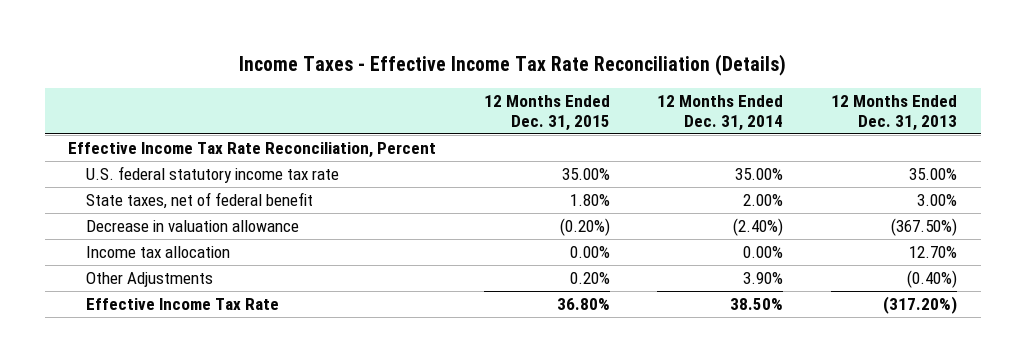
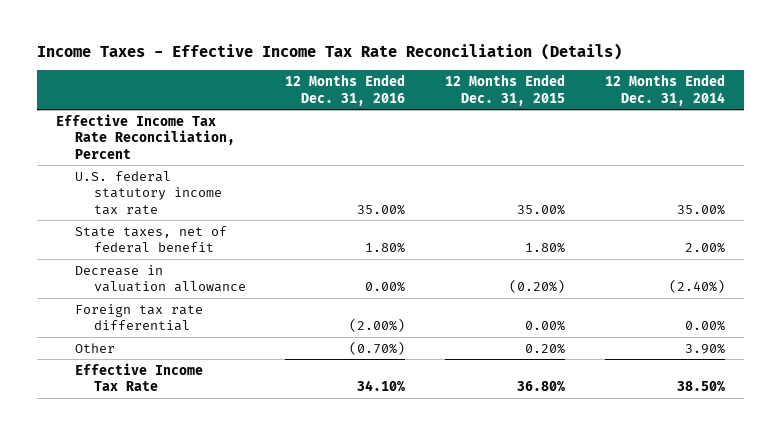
[830,94,957,131] 12 Months Ended Dec. 31, 2013 -> none
none -> [285,74,406,106] 12 Months Ended Dec. 31, 2016
[86,245,231,258] Income tax allocation -> [74,303,203,332] Foreign tax rate differential
[86,271,214,287] Other Adjustments -> [74,342,115,353] Other

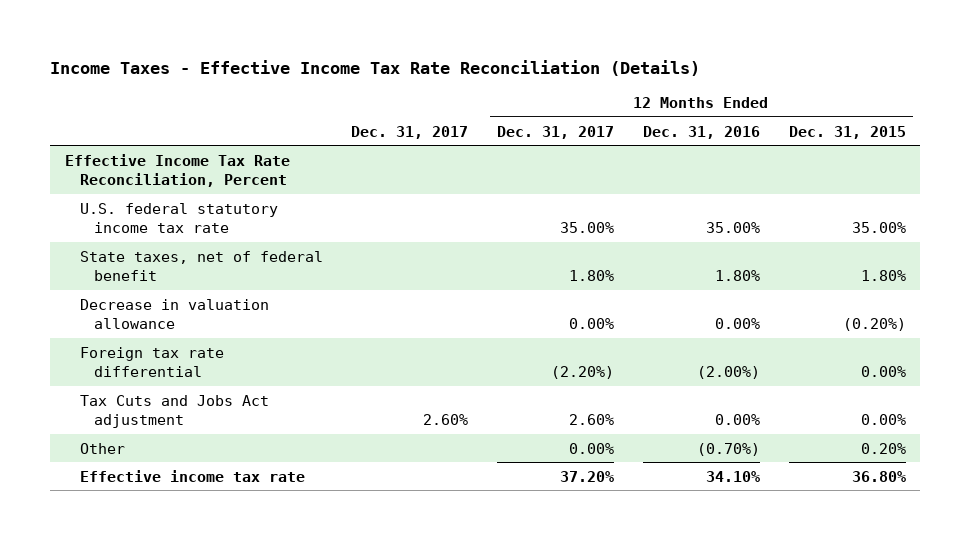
[604,74,725,106] 12 Months Ended Dec. 31, 2014 -> none
none -> [351,125,469,139] Dec. 31, 2017
none -> [497,125,615,139] Dec. 31, 2017
none -> [79,394,269,429] Tax Cuts and Jobs Act adjustment
[74,362,203,392] Effective Income Tax Rate -> [79,469,305,482] Effective income tax rate

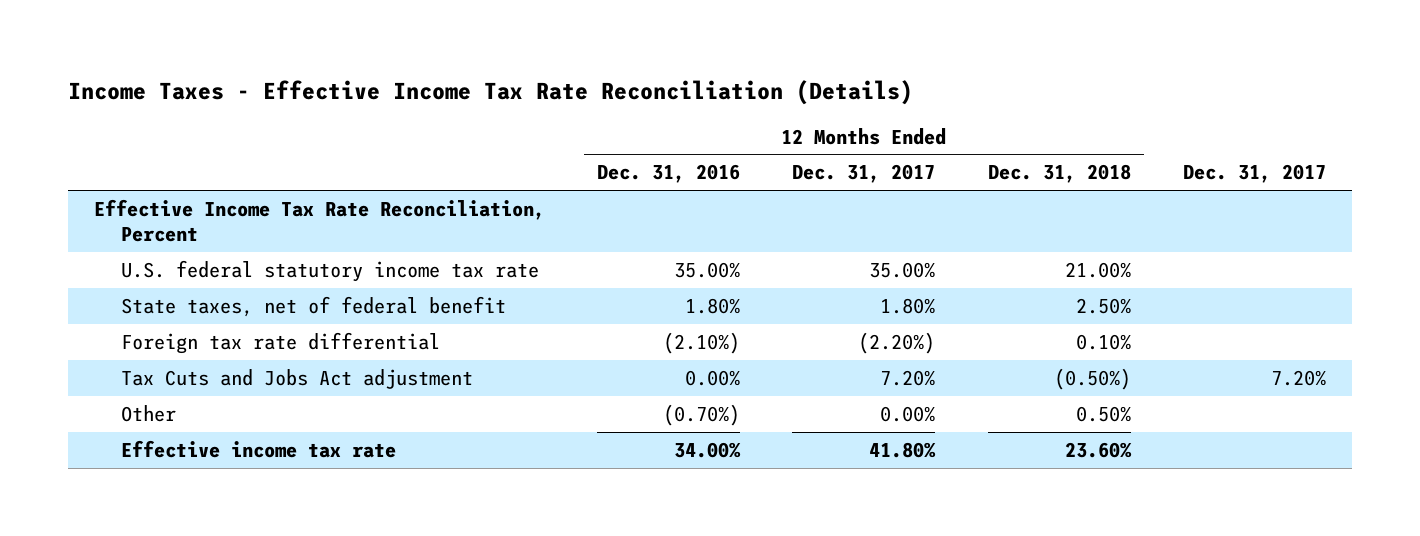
[788,125,906,139] Dec. 31, 2015 -> none
none -> [987,164,1131,184] Dec. 31, 2018
[79,298,269,330] Decrease in valuation allowance -> none
[696,366,760,380] (2.00%) -> [663,331,741,354] (2.10%)
[423,414,469,426] 2.60% -> [1270,369,1326,386] 7.20%
[569,414,615,426] 2.60% -> [880,369,936,386] 7.20%
[560,470,615,482] 37.20% -> [869,441,937,458] 41.80%
[705,470,760,482] 34.10% -> [674,441,742,458] 34.00%

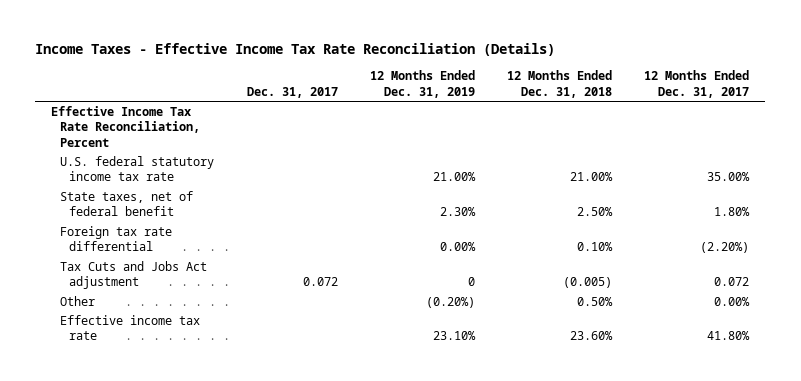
[597,164,741,184] Dec. 31, 2016 -> none
none -> [369,70,475,98] 12 Months Ended Dec. 31, 2019
[880,369,936,386] 7.20% -> [714,277,750,287] 0.072
[1053,367,1131,390] (0.50%) -> [562,277,612,289] (0.005)
[1270,369,1326,386] 7.20% -> [302,277,338,287] 0.072

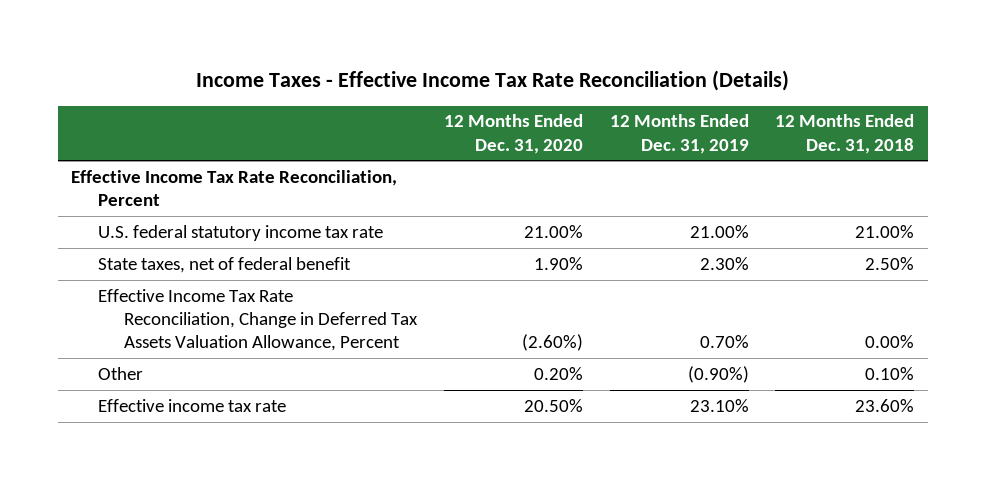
[246,86,338,98] Dec. 31, 2017 -> none
[644,70,750,98] 12 Months Ended Dec. 31, 2017 -> none
none -> [443,114,583,154] 12 Months Ended Dec. 31, 2020
[60,226,173,252] Foreign tax rate differential -> none
[60,261,208,290] Tax Cuts and Jobs Act adjustment -> none
none -> [97,288,419,352] Effective Income Tax Rate Reconciliation, Change in Deferred Tax Assets Valuation Allowance, Percent
[425,297,475,309] (0.20%) -> [687,365,749,383] (0.90%)
[576,297,613,307] 0.50% -> [865,366,915,380] 0.10%

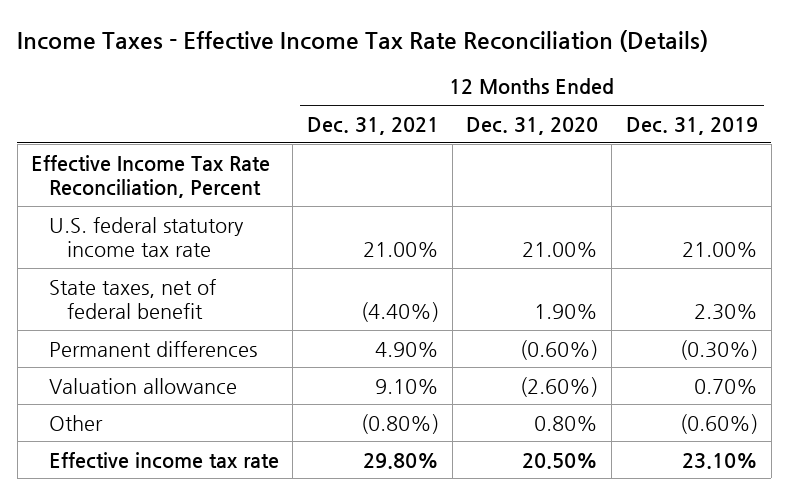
[775,114,915,154] 12 Months Ended Dec. 31, 2018 -> none
none -> [306,116,439,135] Dec. 31, 2021
none -> [48,340,257,357] Permanent differences
[97,288,419,352] Effective Income Tax Rate Reconciliation, Change in Deferred Tax Assets Valuation Allowance, Percent -> [48,377,237,394] Valuation allowance
[533,366,583,380] 0.20% -> [534,415,599,431] 0.80%
[687,365,749,383] (0.90%) -> [679,413,758,434] (0.60%)

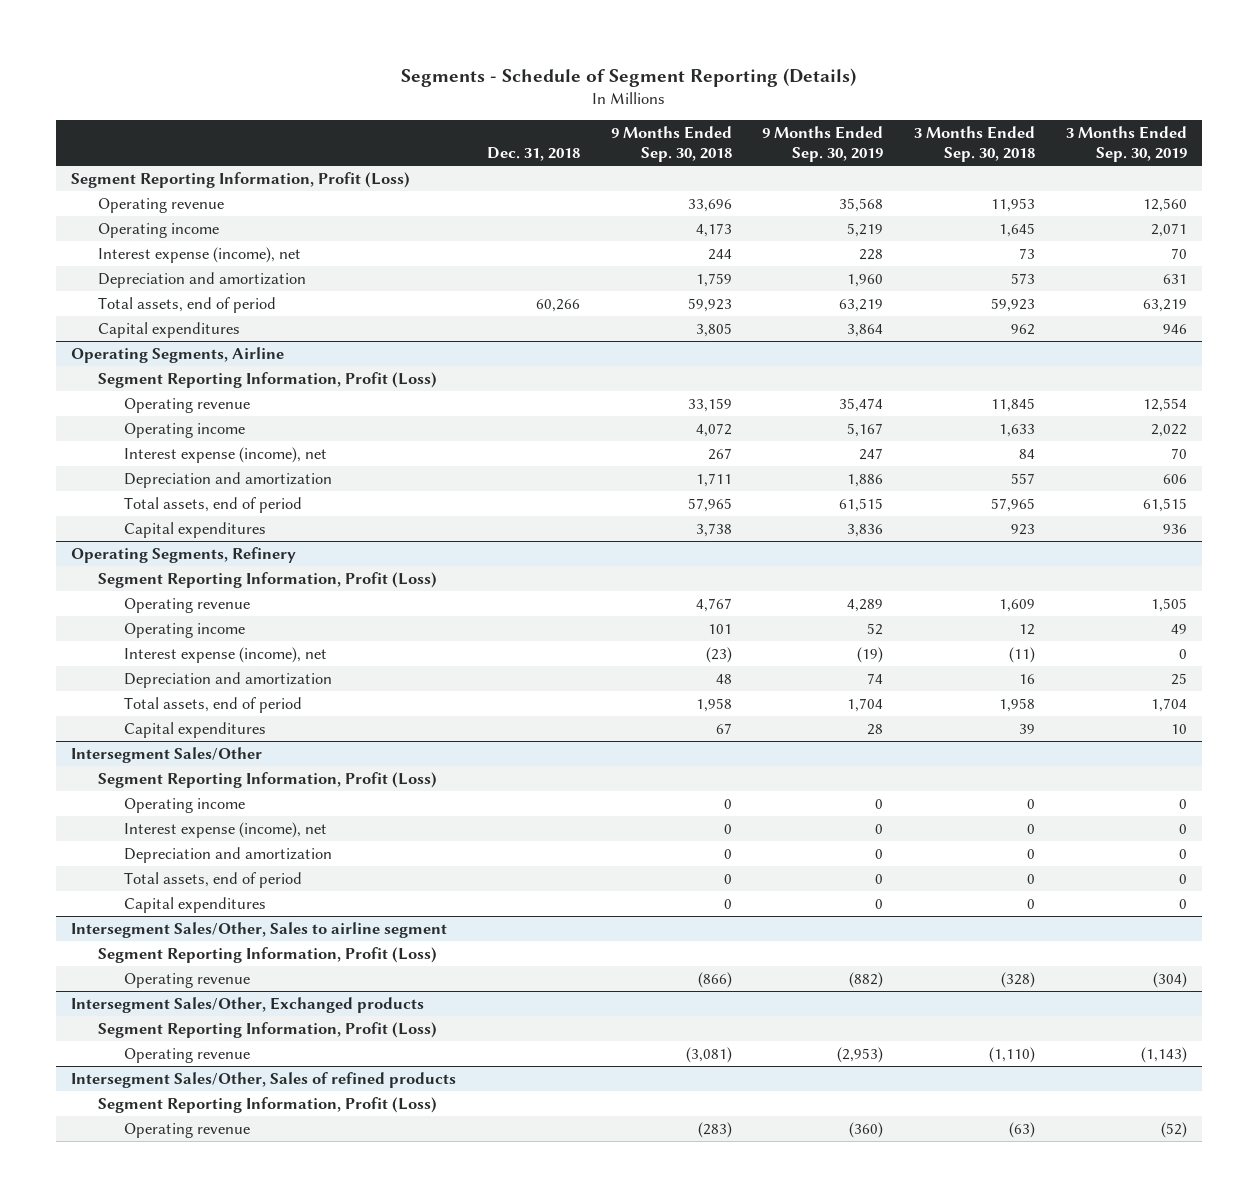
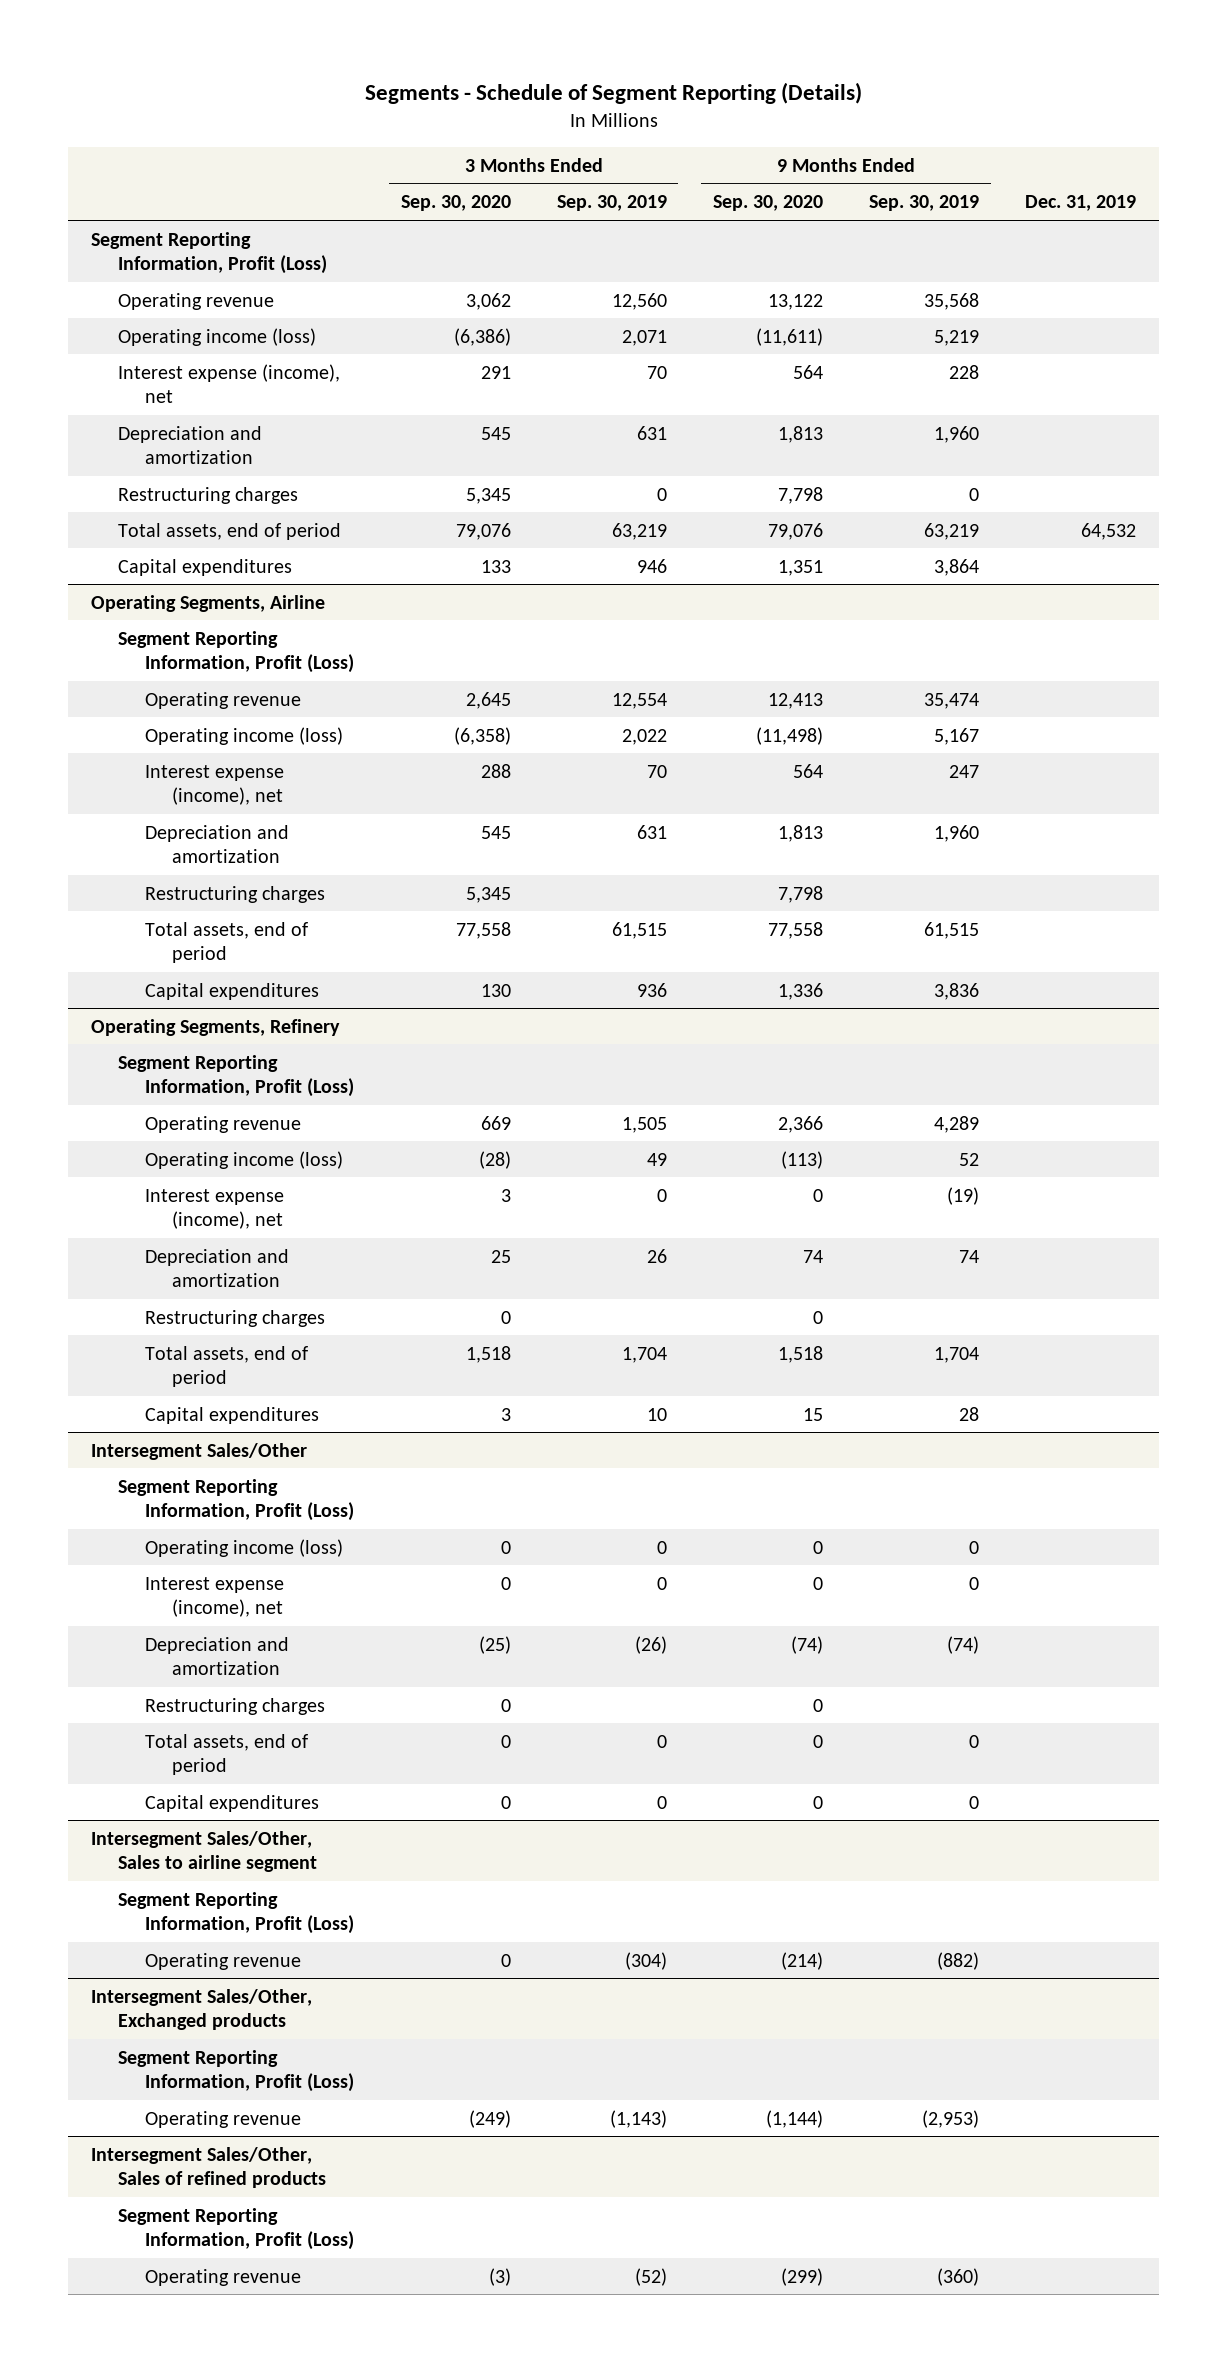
[486,147,580,162] Dec. 31, 2018 -> none
[610,126,732,163] 9 Months Ended Sep. 30, 2018 -> none
[914,126,1036,163] 3 Months Ended Sep. 30, 2018 -> none
none -> [400,195,511,212] Sep. 30, 2020
none -> [712,195,823,212] Sep. 30, 2020
none -> [1025,195,1137,212] Dec. 31, 2019
[97,223,219,239] Operating income -> [118,327,317,346] Operating income (loss)
none -> [118,486,299,504] Restructuring charges
[123,423,245,439] Operating income -> [145,726,344,745] Operating income (loss)
[847,474,884,488] 1,886 -> [934,824,980,842] 1,960
[1162,474,1187,485] 606 -> [636,824,667,839] 631
none -> [145,885,326,903] Restructuring charges
[123,623,245,639] Operating income -> [145,1150,344,1169] Operating income (loss)
[1170,673,1187,686] 25 -> [646,1248,667,1263] 26
none -> [145,1309,326,1327] Restructuring charges
[123,798,245,814] Operating income -> [145,1538,344,1557] Operating income (loss)
[875,849,884,860] 0 -> [947,1635,980,1654] (74)
[1178,849,1187,860] 0 -> [634,1635,667,1654] (26)
none -> [145,1697,326,1715] Restructuring charges

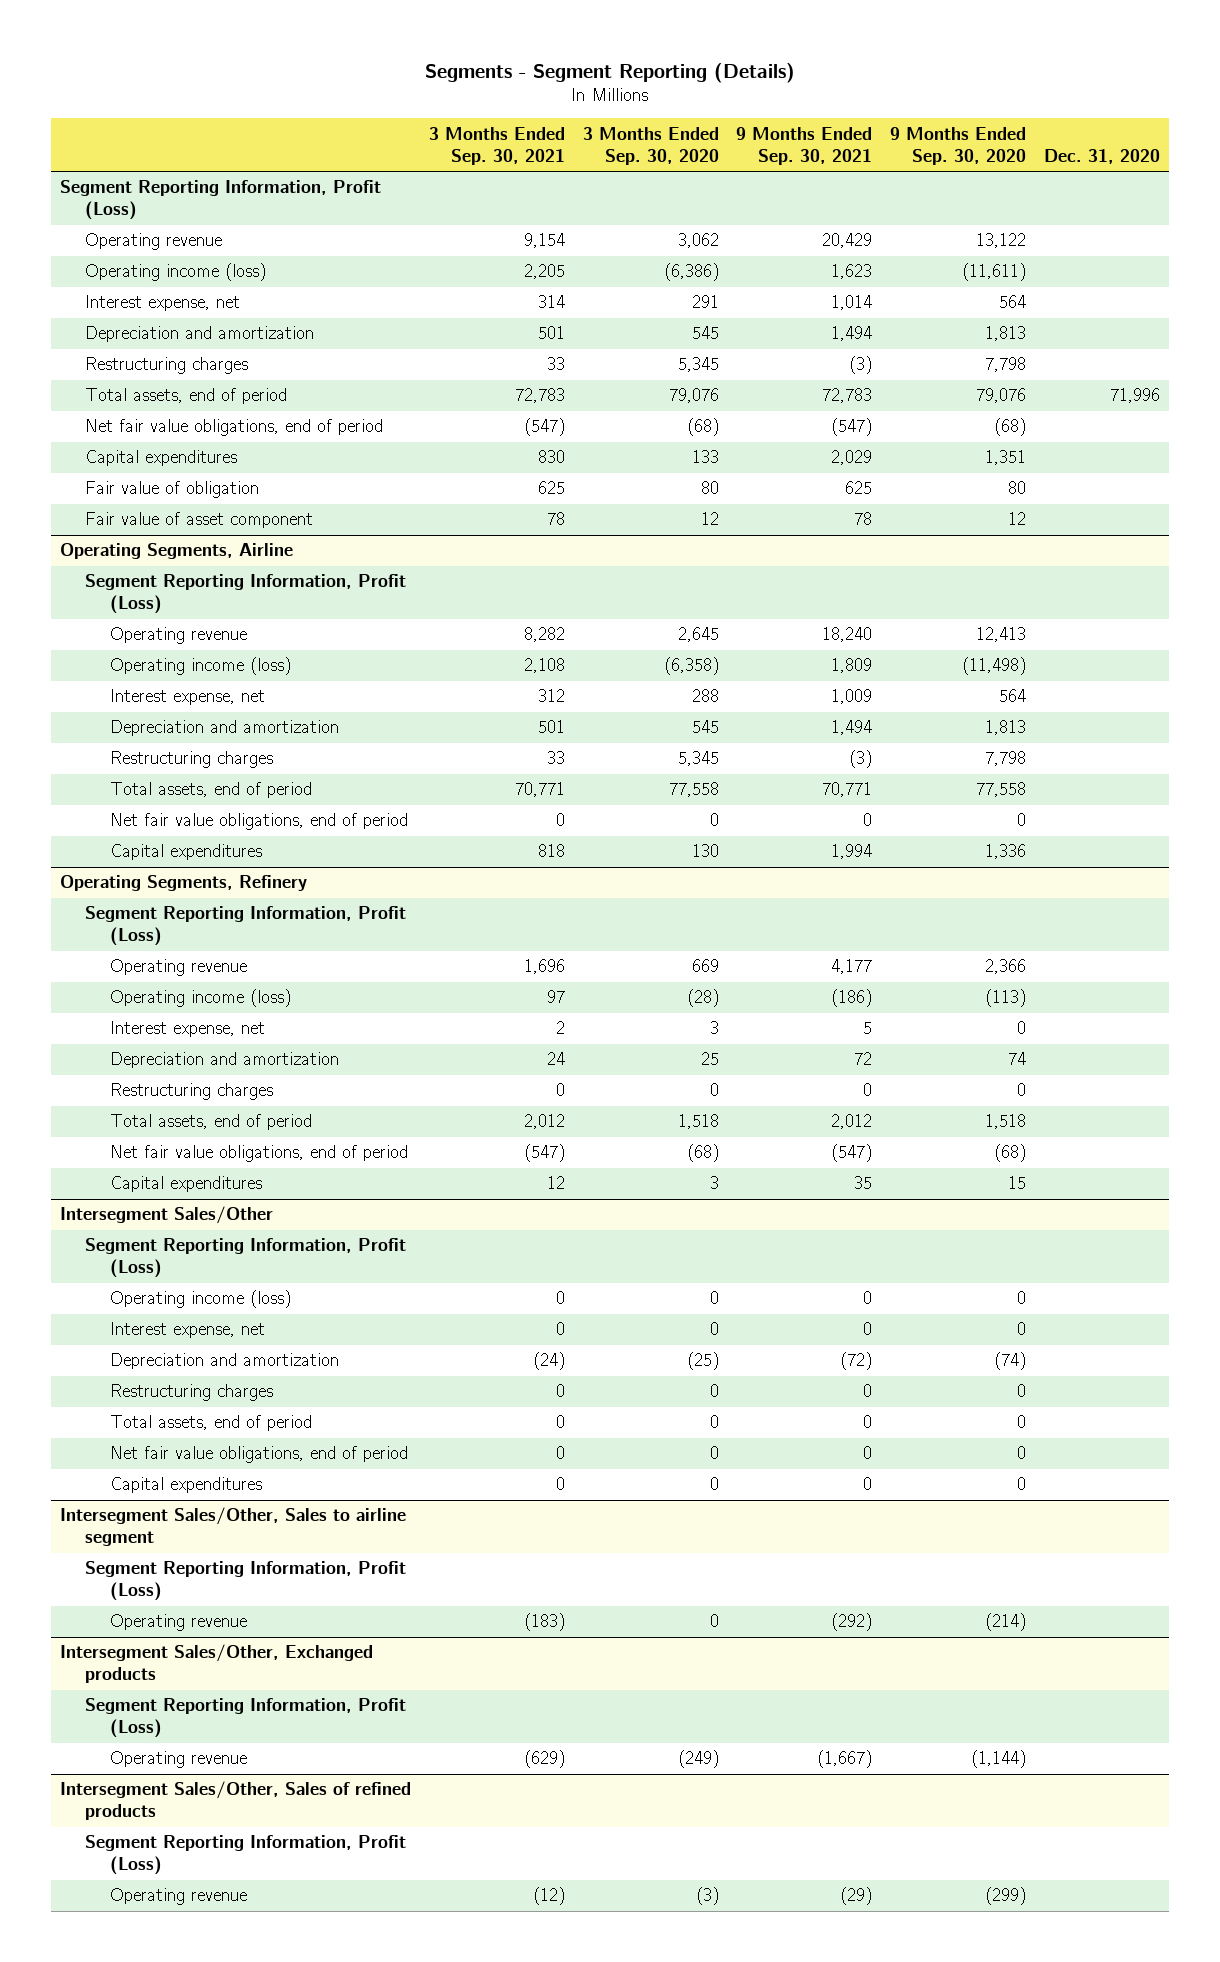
[364,81,862,104] Segments - Schedule of Segment Reporting (Details) -> [424,62,795,83] Segments - Segment Reporting (Details)
[556,195,667,212] Sep. 30, 2019 -> none
[869,195,980,212] Sep. 30, 2019 -> none
[1025,195,1137,212] Dec. 31, 2019 -> none
none -> [428,126,565,165] 3 Months Ended Sep. 30, 2021
none -> [736,126,873,165] 9 Months Ended Sep. 30, 2021
none -> [1044,148,1161,164] Dec. 31, 2020
[118,363,341,404] Interest expense (income), net -> [84,295,240,312] Interest expense, net
none -> [84,419,383,437] Net fair value obligations, end of period
none -> [84,481,259,499] Fair value of obligation
none -> [84,512,313,529] Fair value of asset component
[145,764,285,806] Interest expense (income), net -> [109,689,265,706] Interest expense, net
none -> [109,813,408,831] Net fair value obligations, end of period
[145,1188,285,1230] Interest expense (income), net -> [109,1021,265,1038] Interest expense, net
none -> [109,1145,408,1163] Net fair value obligations, end of period
[145,1576,285,1618] Interest expense (income), net -> [109,1322,265,1339] Interest expense, net
none -> [109,1446,408,1464] Net fair value obligations, end of period

